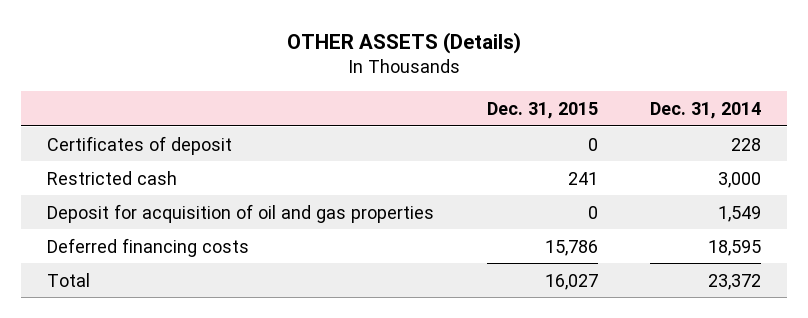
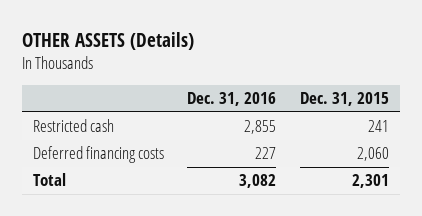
[650,101,762,119] Dec. 31, 2014 -> none
none -> [187,92,277,107] Dec. 31, 2016
[47,135,233,155] Certificates of deposit -> none
[47,203,435,223] Deposit for acquisition of oil and gas properties -> none
[544,239,598,256] 15,786 -> [356,147,389,162] 2,060
[544,273,598,290] 16,027 -> [351,174,389,189] 2,301

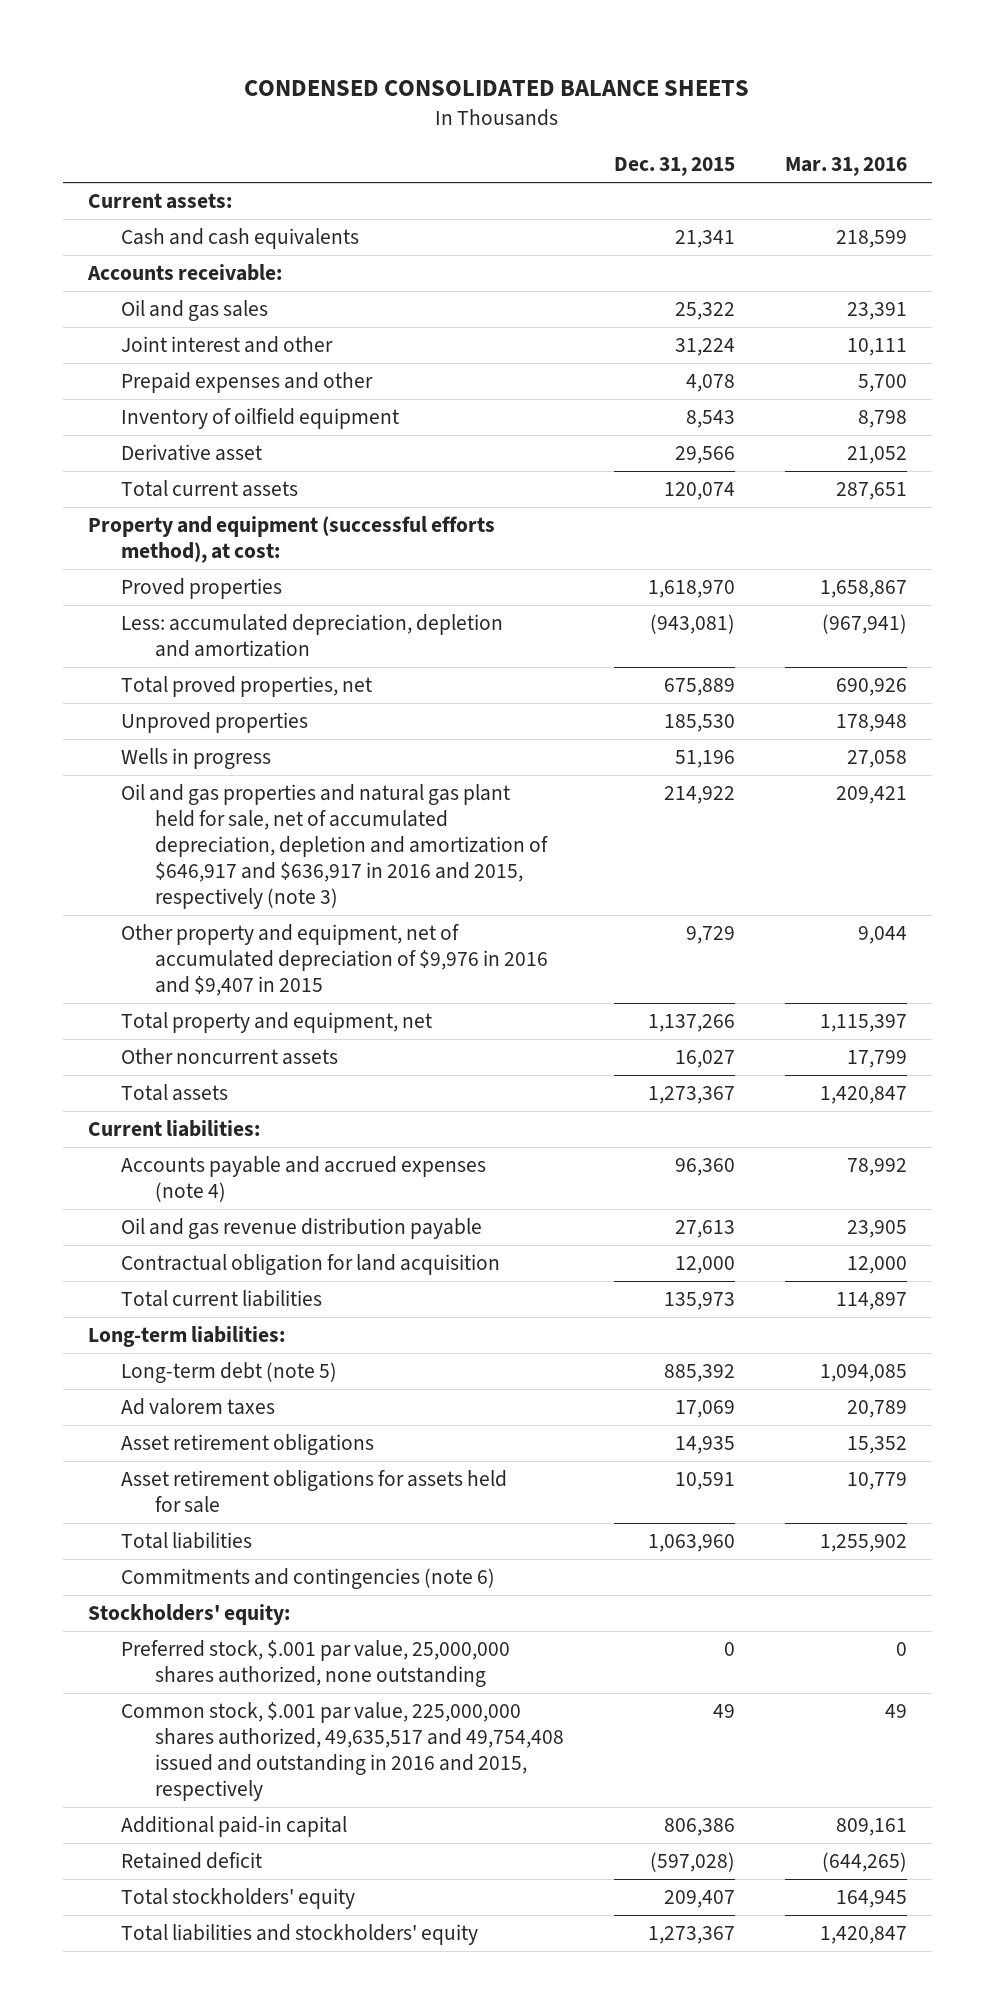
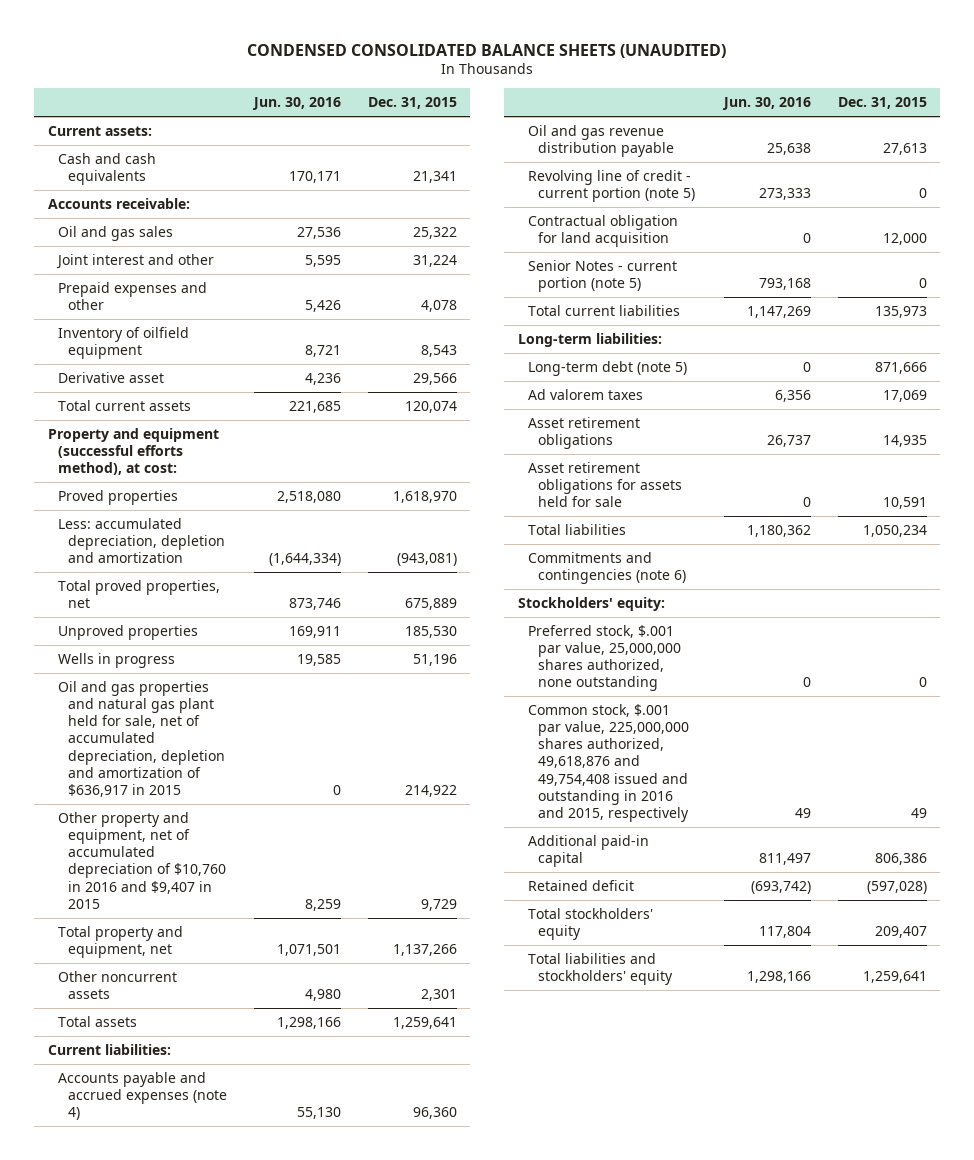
[244,79,750,96] CONDENSED CONSOLIDATED BALANCE SHEETS -> [247,43,727,58] CONDENSED CONSOLIDATED BALANCE SHEETS (UNAUDITED)
[784,157,907,177] Mar. 31, 2016 -> none
none -> [251,97,341,111] Jun. 30, 2016
[121,784,549,910] Oil and gas properties and natural gas plant held for sale, net of accumulated depreciation, depletion and amortization of $646,917 and $636,917 in 2016 and 2015, respectively (note 3) -> [57,680,226,797] Oil and gas properties and natural gas plant held for sale, net of accumulated depreciation, depletion and amortization of $636,917 in 2015
[121,924,549,997] Other property and equipment, net of accumulated depreciation of $9,976 in 2016 and $9,407 in 2015 -> [57,811,227,909] Other property and equipment, net of accumulated depreciation of $10,760 in 2016 and $9,407 in 2015
[674,1050,735,1069] 16,027 -> [420,989,457,1002] 2,301
[647,1086,735,1105] 1,273,367 -> [392,1016,457,1029] 1,259,641
none -> [527,169,696,203] Revolving line of credit - current portion (note 5)
none -> [527,259,677,293] Senior Notes - current portion (note 5)
[663,1364,735,1383] 885,392 -> [874,361,927,374] 871,666
[647,1534,735,1553] 1,063,960 -> [862,524,927,537] 1,050,234
[121,1702,565,1802] Common stock, $.001 par value, 225,000,000 shares authorized, 49,635,517 and 49,754,408 issued and outstanding in 2016 and 2015, respectively -> [527,703,690,822] Common stock, $.001 par value, 225,000,000 shares authorized, 49,618,876 and 49,754,408 issued and outstanding in 2016 and 2015, respectively
[647,1926,735,1945] 1,273,367 -> [862,971,927,984] 1,259,641

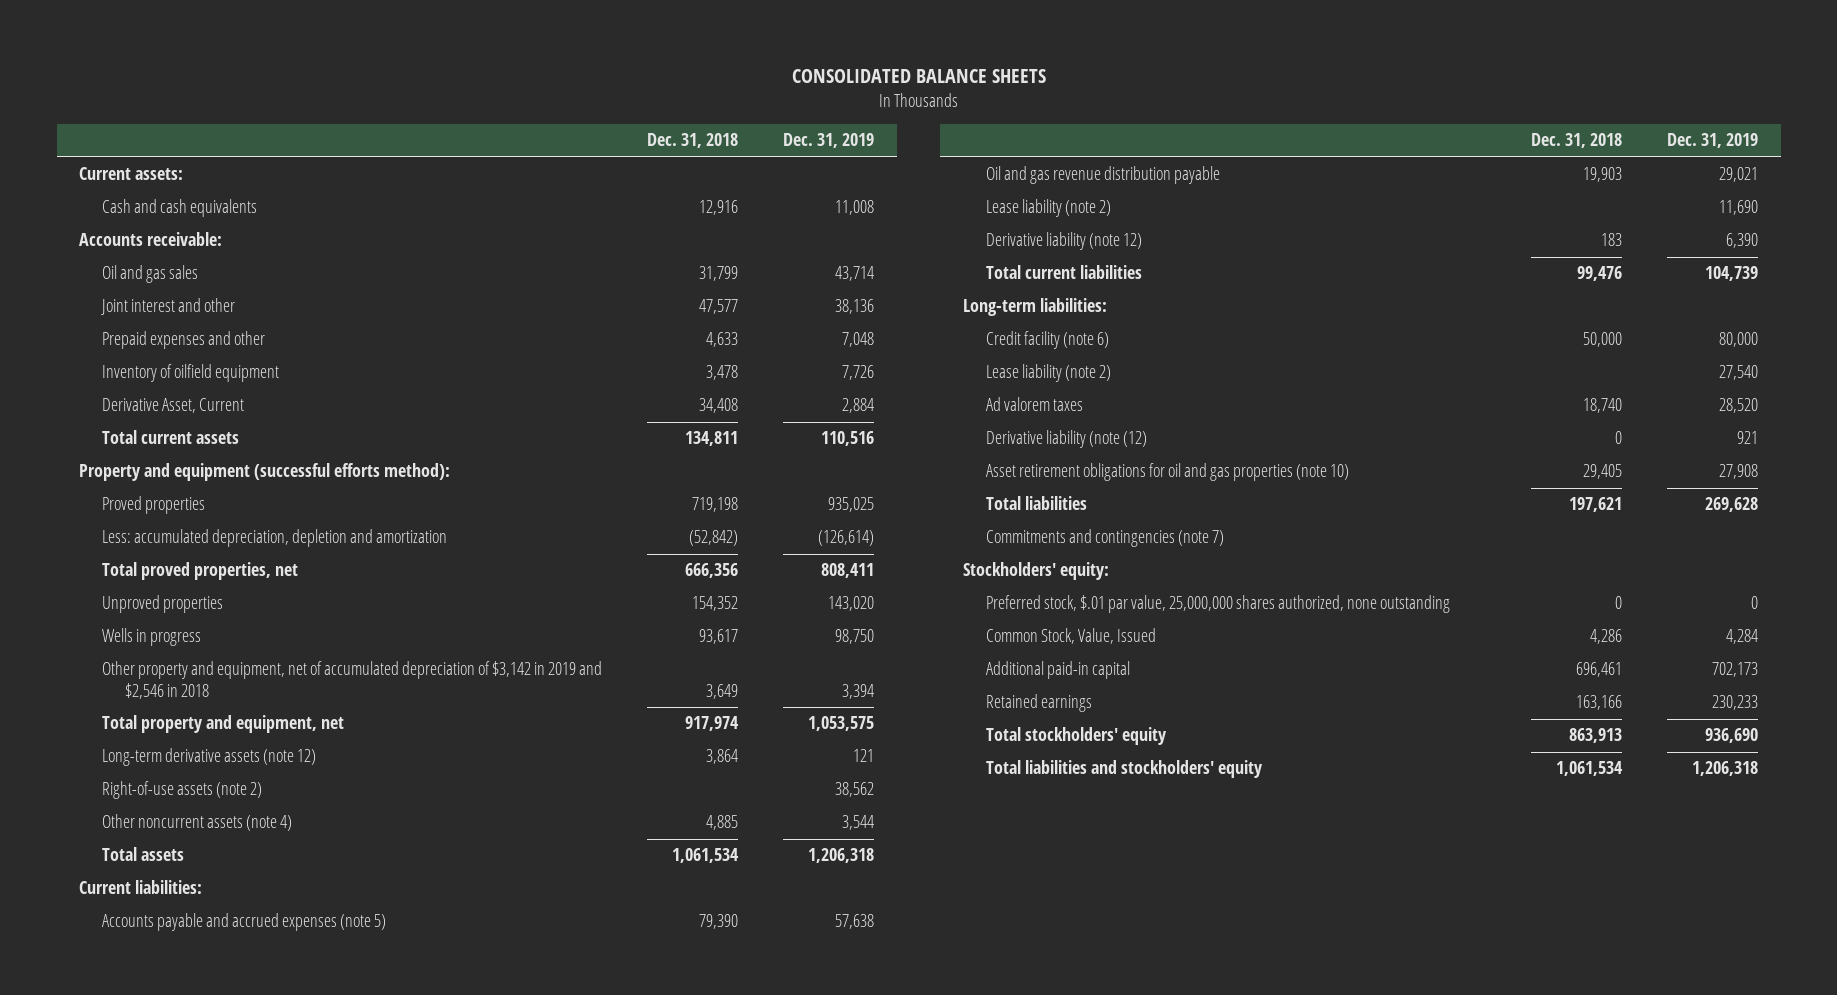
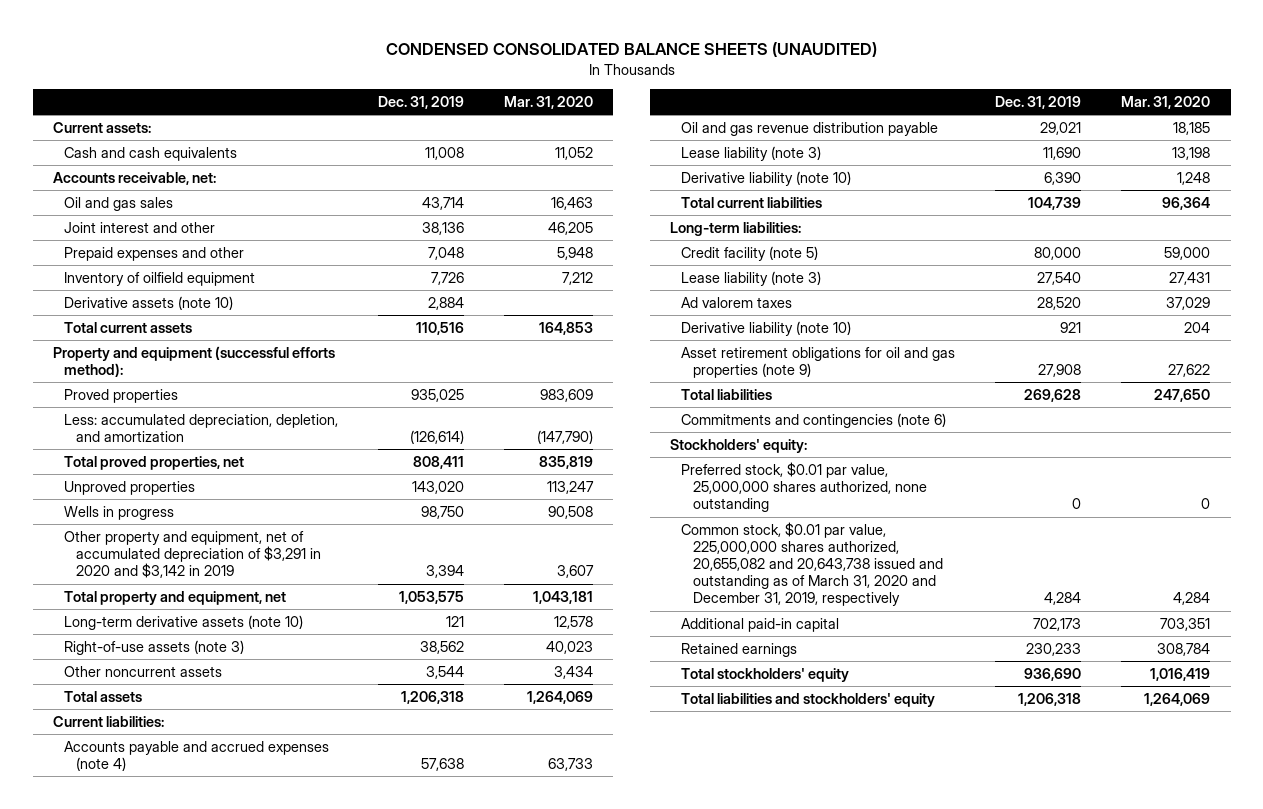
[791,69,1046,84] CONSOLIDATED BALANCE SHEETS -> [385,41,877,57] CONDENSED CONSOLIDATED BALANCE SHEETS (UNAUDITED)
[647,133,739,149] Dec. 31, 2018 -> none
none -> [504,95,594,109] Mar. 31, 2020
[79,232,223,247] Accounts receivable: -> [52,171,216,185] Accounts receivable, net:
[101,398,244,414] Derivative Asset, Current -> [64,295,234,310] Derivative assets (note 10)
[101,529,447,548] Less: accumulated depreciation, depletion and amortization -> [64,413,339,443] Less: accumulated depreciation, depletion, and amortization
[101,661,602,699] Other property and equipment, net of accumulated depreciation of $3,142 in 2019 and $2,546 in 2018 -> [64,530,322,579] Other property and equipment, net of accumulated depreciation of $3,291 in 2020 and $3,142 in 2019
[101,748,316,767] Long-term derivative assets (note 12) -> [64,614,304,630] Long-term derivative assets (note 10)
[101,781,262,800] Right-of-use assets (note 2) -> [64,639,245,655] Right-of-use assets (note 3)
[101,814,292,832] Other noncurrent assets (note 4) -> [64,665,223,677] Other noncurrent assets
[101,913,386,932] Accounts payable and accrued expenses (note 5) -> [64,740,330,772] Accounts payable and accrued expenses (note 4)
[985,199,1111,218] Lease liability (note 2) -> [681,145,822,161] Lease liability (note 3)
[985,232,1142,251] Derivative liability (note 12) -> [681,170,852,186] Derivative liability (note 10)
[985,331,1109,350] Credit facility (note 6) -> [681,245,819,261] Credit facility (note 5)
[985,364,1111,383] Lease liability (note 2) -> [681,270,822,286] Lease liability (note 3)
[985,430,1147,449] Derivative liability (note (12) -> [681,320,852,336] Derivative liability (note 10)
[985,463,1349,482] Asset retirement obligations for oil and gas properties (note 10) -> [681,346,956,379] Asset retirement obligations for oil and gas properties (note 9)
[985,529,1224,548] Commitments and contingencies (note 7) -> [681,412,947,428] Commitments and contingencies (note 6)
[985,595,1450,614] Preferred stock, $.01 par value, 25,000,000 shares authorized, none outstanding -> [681,461,928,513] Preferred stock, $0.01 par value, 25,000,000 shares authorized, none outstanding
[985,628,1156,645] Common Stock, Value, Issued -> [681,521,944,607] Common stock, $0.01 par value, 225,000,000 shares authorized, 20,655,082 and 20,643,738 issued and outstanding as of March 31, 2020 and December 31, 2019, respectively

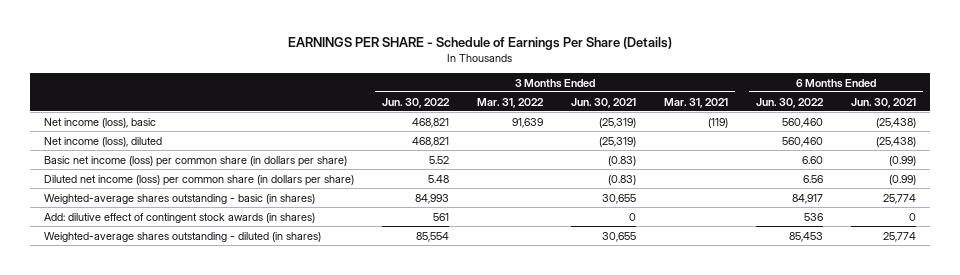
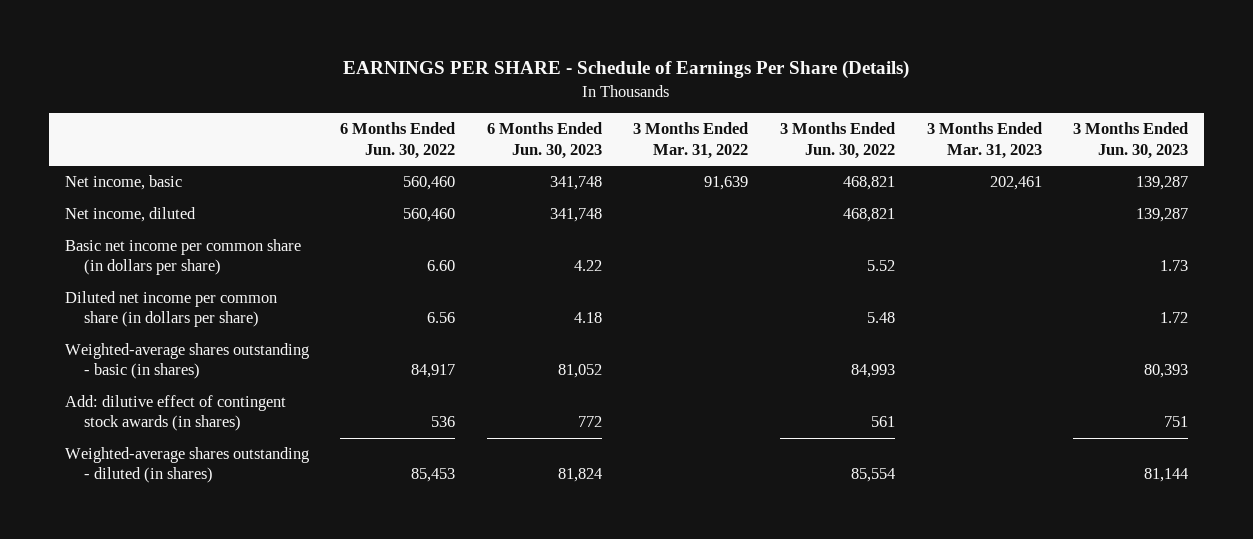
[570,97,636,108] Jun. 30, 2021 -> none
[664,97,729,108] Mar. 31, 2021 -> none
[851,97,917,108] Jun. 30, 2021 -> none
none -> [486,122,602,159] 6 Months Ended Jun. 30, 2023
none -> [926,122,1042,159] 3 Months Ended Mar. 31, 2023
none -> [1073,122,1189,159] 3 Months Ended Jun. 30, 2023
[43,117,156,128] Net income (loss), basic -> [64,175,182,191] Net income, basic
[43,136,162,147] Net income (loss), diluted -> [64,207,196,223] Net income, diluted
[43,155,347,167] Basic net income (loss) per common share (in dollars per share) -> [64,239,301,276] Basic net income per common share (in dollars per share)
[43,174,354,186] Diluted net income (loss) per common share (in dollars per share) -> [64,291,277,328] Diluted net income per common share (in dollars per share)

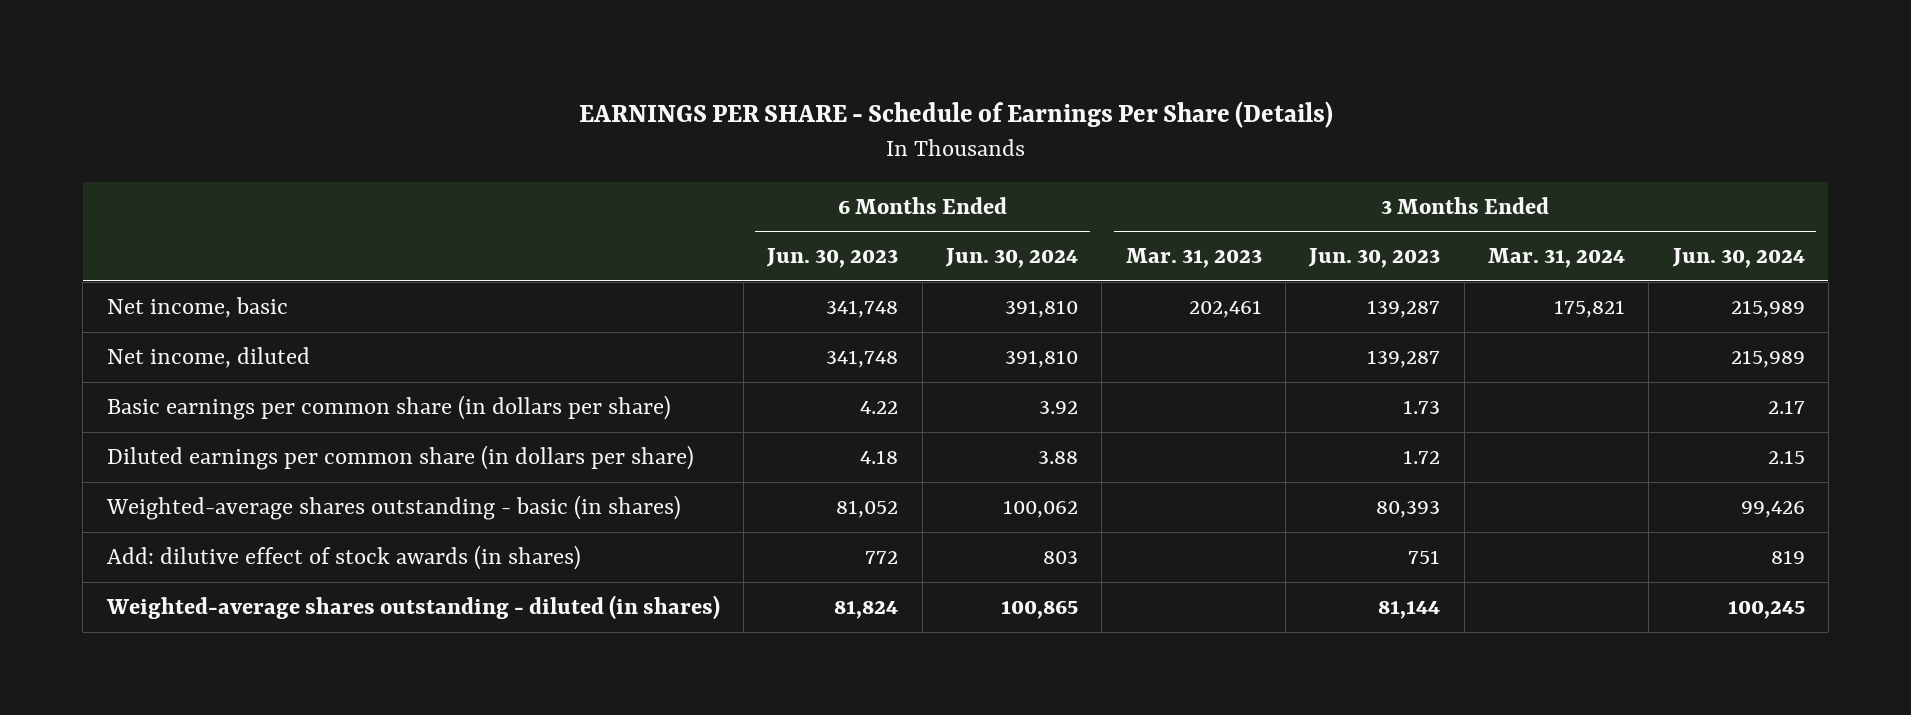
[340,122,456,159] 6 Months Ended Jun. 30, 2022 -> none
[633,122,749,159] 3 Months Ended Mar. 31, 2022 -> none
[780,122,896,159] 3 Months Ended Jun. 30, 2022 -> none
none -> [944,248,1078,269] Jun. 30, 2024
none -> [1487,248,1625,269] Mar. 31, 2024
none -> [1671,248,1805,269] Jun. 30, 2024
[64,239,301,276] Basic net income per common share (in dollars per share) -> [106,395,671,421] Basic earnings per common share (in dollars per share)
[64,291,277,328] Diluted net income per common share (in dollars per share) -> [106,445,694,471] Diluted earnings per common share (in dollars per share)
[64,395,286,432] Add: dilutive effect of contingent stock awards (in shares) -> [106,545,581,571] Add: dilutive effect of stock awards (in shares)

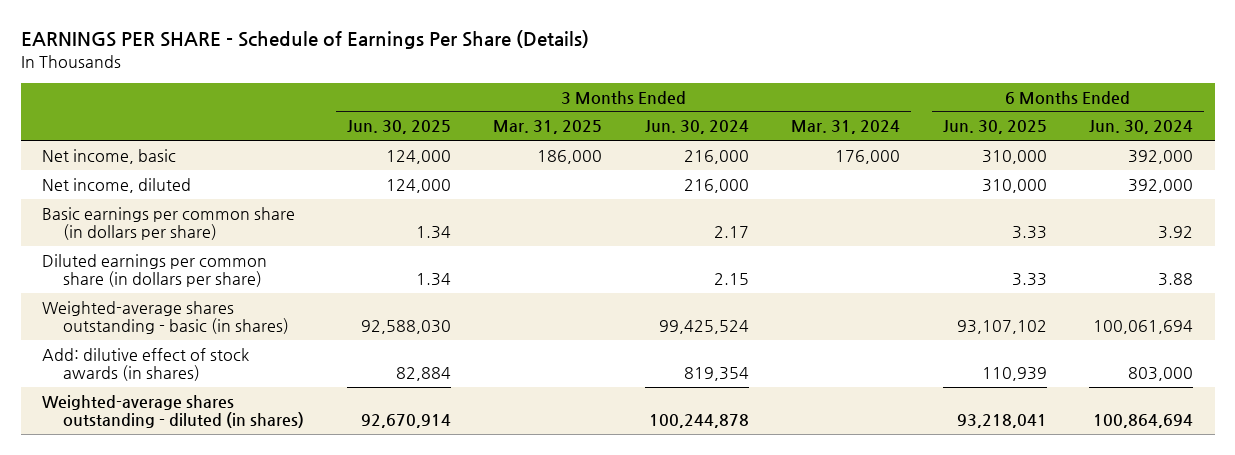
[766,248,899,269] Jun. 30, 2023 -> none
[1125,248,1262,269] Mar. 31, 2023 -> none
[1308,248,1441,269] Jun. 30, 2023 -> none
none -> [346,120,451,135] Jun. 30, 2025
none -> [493,120,603,135] Mar. 31, 2025
none -> [942,120,1047,135] Jun. 30, 2025
[1004,300,1078,319] 391,810 -> [1128,149,1194,164] 392,000
[1553,300,1625,319] 175,821 -> [835,149,901,164] 176,000
[1730,300,1805,319] 215,989 -> [683,149,749,164] 216,000
[1004,350,1078,369] 391,810 -> [1128,178,1194,193] 392,000
[1730,350,1805,369] 215,989 -> [683,178,749,193] 216,000
[1002,500,1078,519] 100,062 -> [1093,320,1194,335] 100,061,694
[1740,501,1805,519] 99,426 -> [658,320,749,335] 99,425,524
[1042,551,1078,565] 803 -> [1128,367,1194,382] 803,000
[1770,550,1805,565] 819 -> [683,367,749,382] 819,354
[1000,600,1078,620] 100,865 -> [1093,414,1194,429] 100,864,694
[1727,600,1805,620] 100,245 -> [648,414,749,429] 100,244,878

